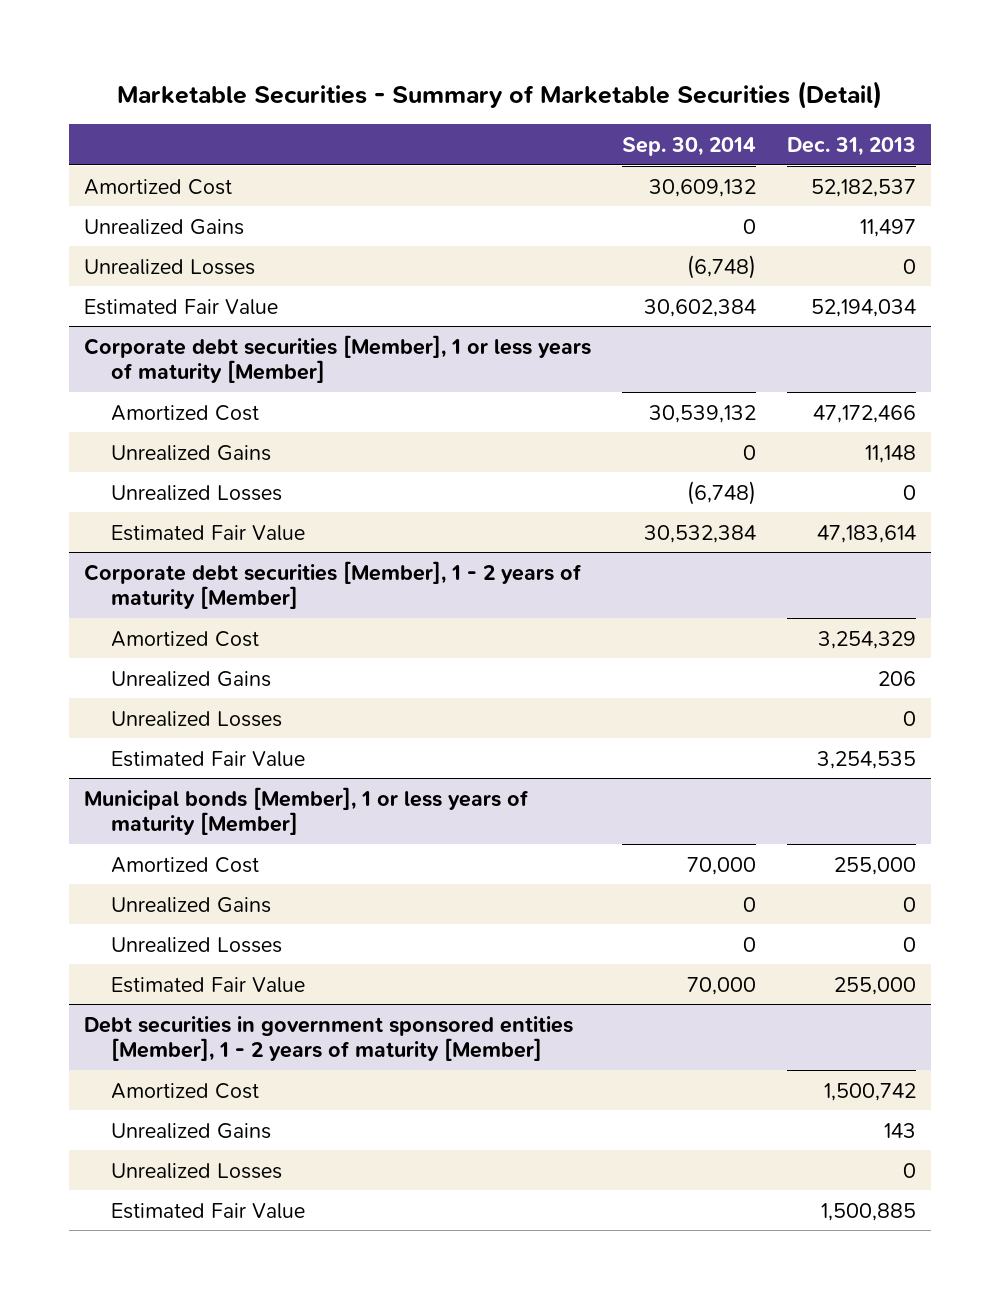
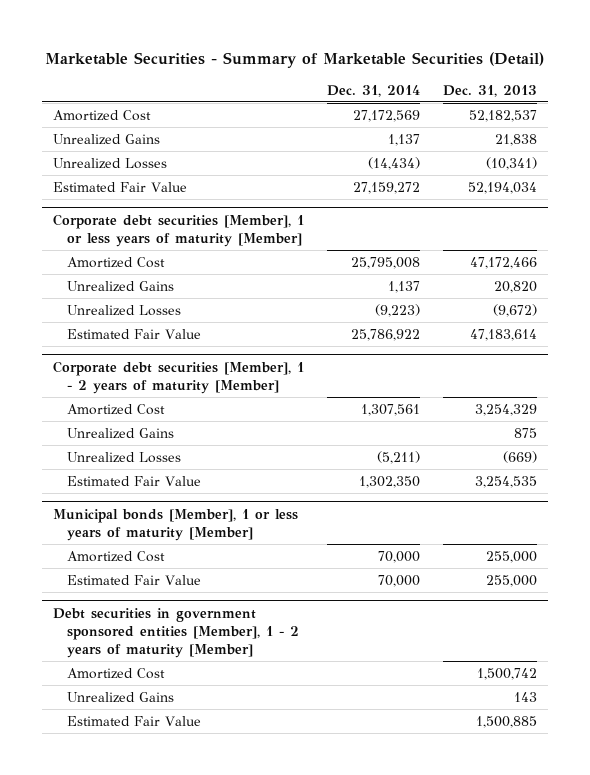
[622,136,757,156] Sep. 30, 2014 -> none
none -> [327,84,421,97] Dec. 31, 2014
[859,218,916,237] 11,497 -> [494,133,537,146] 21,838
[902,258,916,274] 0 -> [485,156,537,170] (10,341)
[864,444,916,463] 11,148 -> [493,280,537,293] 20,820
[902,484,916,500] 0 -> [492,303,537,317] (9,672)
[877,670,916,686] 206 -> [513,427,537,438] 875
[902,710,916,726] 0 -> [502,450,537,463] (669)
[110,896,271,913] Unrealized Gains -> none
[110,936,282,953] Unrealized Losses -> none
[110,1162,282,1179] Unrealized Losses -> none

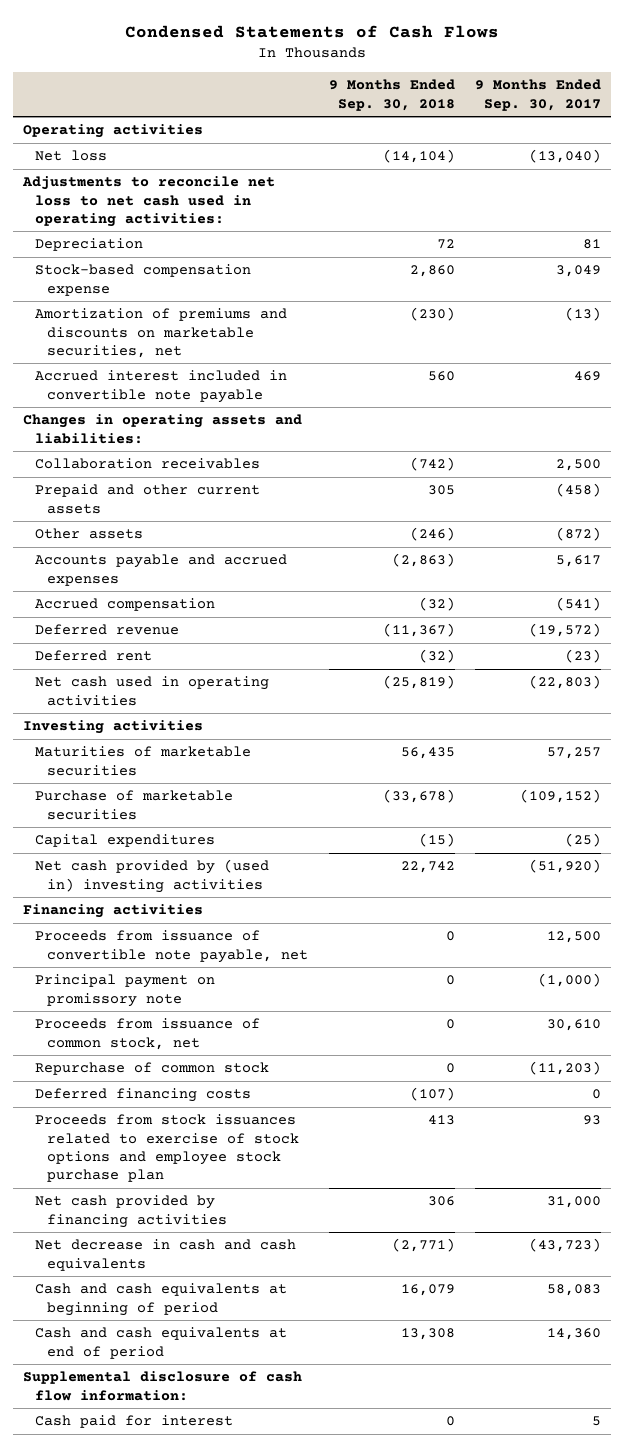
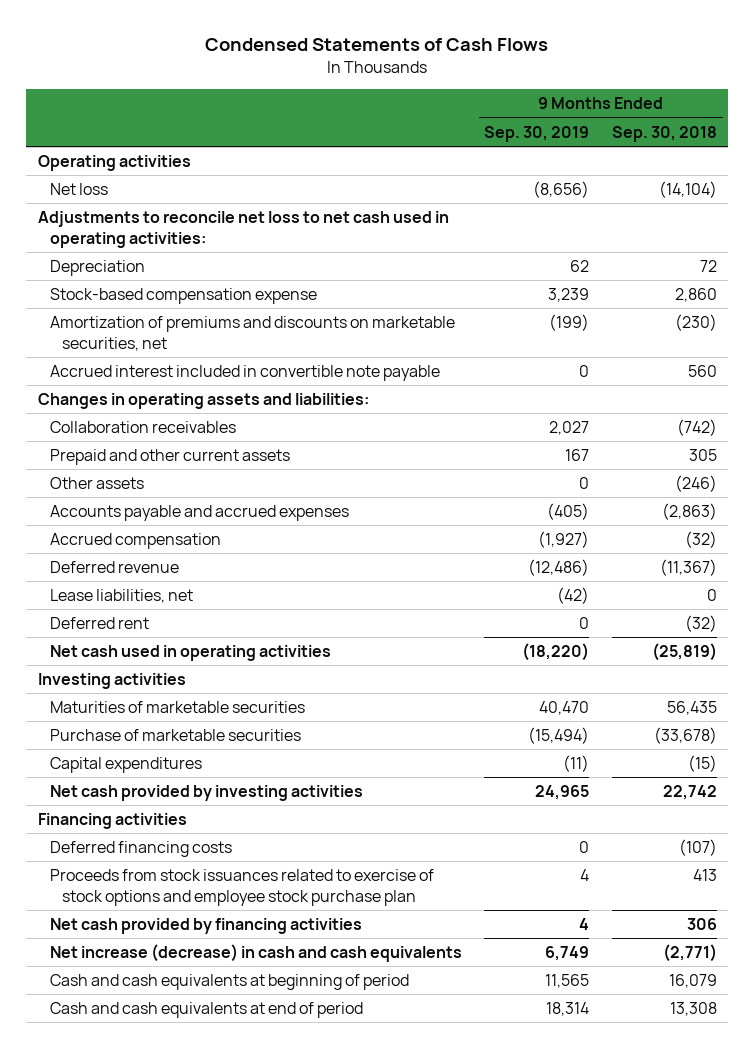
[474,79,601,111] 9 Months Ended Sep. 30, 2017 -> none
none -> [484,125,590,142] Sep. 30, 2019
none -> [49,589,193,604] Lease liabilities, net
[35,859,270,893] Net cash provided by (used in) investing activities -> [49,785,363,802] Net cash provided by investing activities
[35,930,309,963] Proceeds from issuance of convertible note payable, net -> none
[35,974,216,1007] Principal payment on promissory note -> none
[35,1018,261,1050] Proceeds from issuance of common stock, net -> none
[35,1062,270,1076] Repurchase of common stock -> none
[35,1239,297,1271] Net decrease in cash and cash equivalents -> [49,944,462,963] Net increase (decrease) in cash and cash equivalents
[23,1371,303,1401] Supplemental disclosure of cash flow information: -> none
[35,1415,234,1429] Cash paid for interest -> none

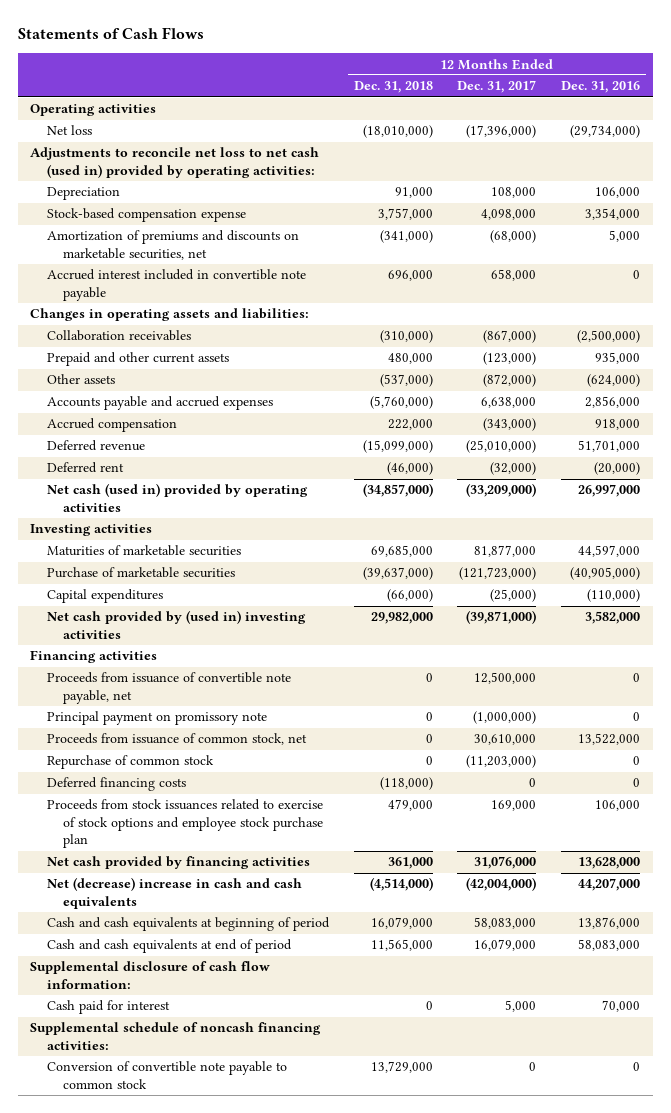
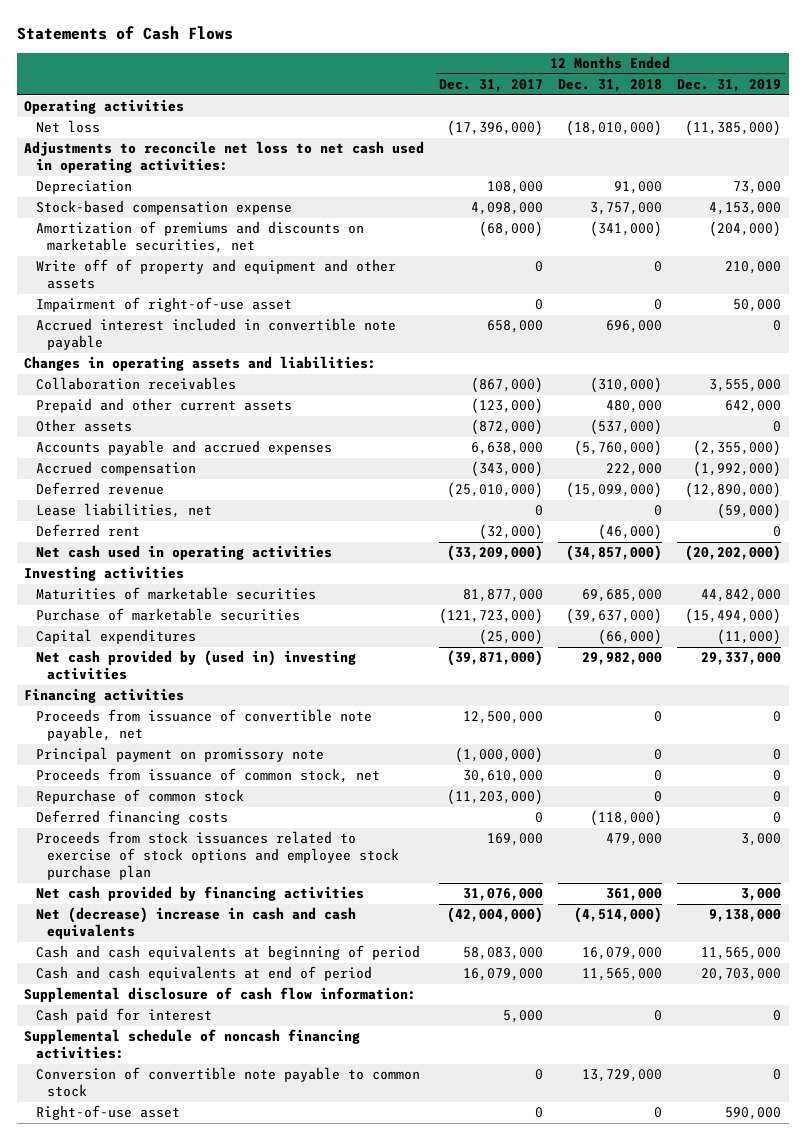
[561,81,641,94] Dec. 31, 2016 -> none
none -> [677,79,782,93] Dec. 31, 2019
[30,147,320,178] Adjustments to reconcile net loss to net cash (used in) provided by operating activities: -> [24,141,425,174] Adjustments to reconcile net loss to net cash used in operating activities:
none -> [35,259,396,290] Write off of property and equipment and other assets
none -> [35,297,292,313] Impairment of right-of-use asset
none -> [35,503,212,519] Lease liabilities, net
[46,483,308,512] Net cash (used in) provided by operating activities -> [35,545,332,561] Net cash used in operating activities
none -> [35,1105,180,1121] Right-of-use asset

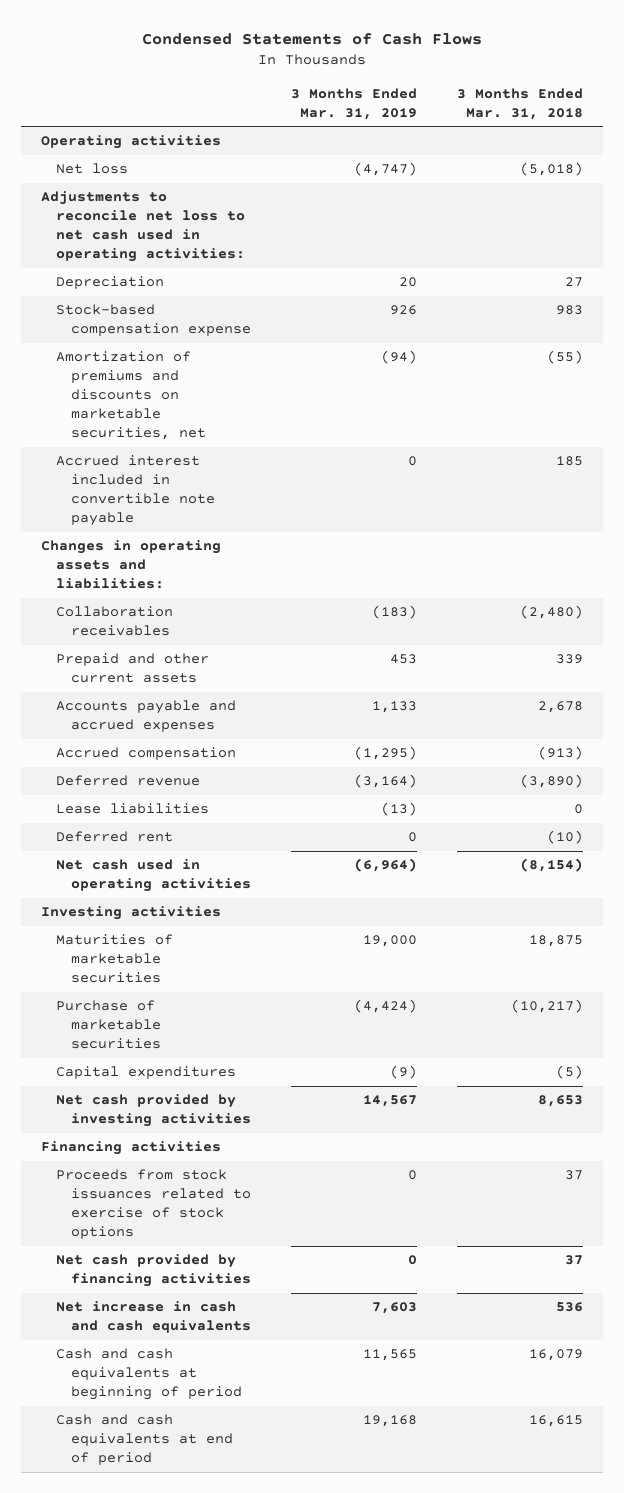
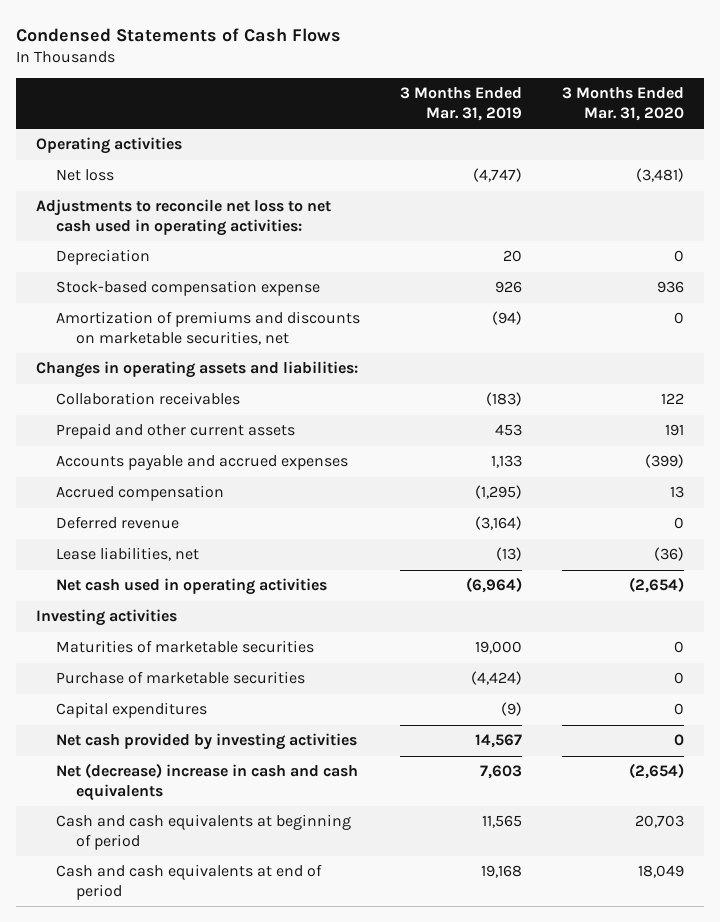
[456,87,583,120] 3 Months Ended Mar. 31, 2018 -> none
none -> [562,87,685,121] 3 Months Ended Mar. 31, 2020
[56,455,216,527] Accrued interest included in convertible note payable -> none
[56,831,174,843] Deferred rent -> none
[56,803,210,815] Lease liabilities -> [56,547,200,562] Lease liabilities, net
[41,1141,222,1156] Financing activities -> none
[56,1169,252,1240] Proceeds from stock issuances related to exercise of stock options -> none
[56,1254,252,1288] Net cash provided by financing activities -> none
[56,1301,252,1334] Net increase in cash and cash equivalents -> [56,763,359,801] Net (decrease) increase in cash and cash equivalents

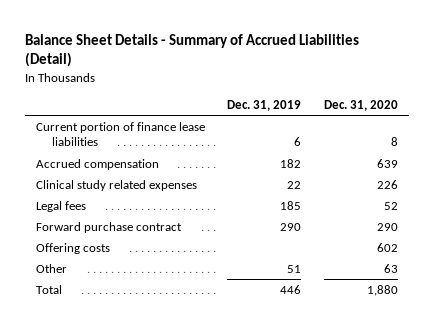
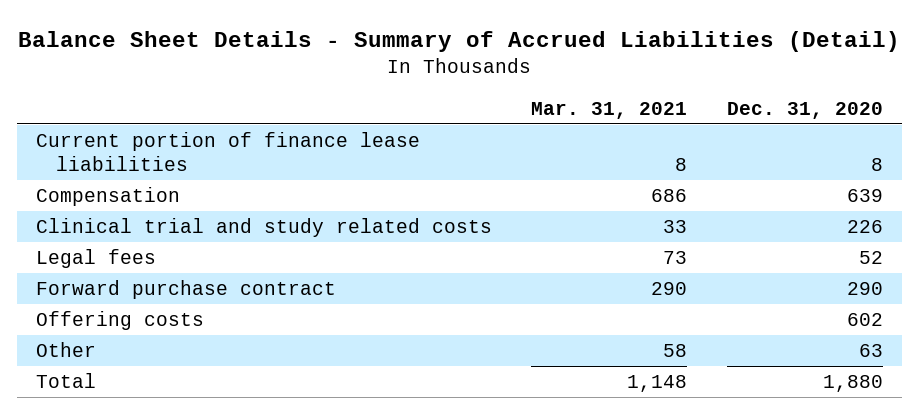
[227,99,302,111] Dec. 31, 2019 -> none
none -> [531,101,688,119] Mar. 31, 2021
[36,158,160,170] Accrued compensation -> [36,186,181,206] Compensation
[36,179,198,191] Clinical study related expenses -> [36,217,493,237] Clinical trial and study related costs

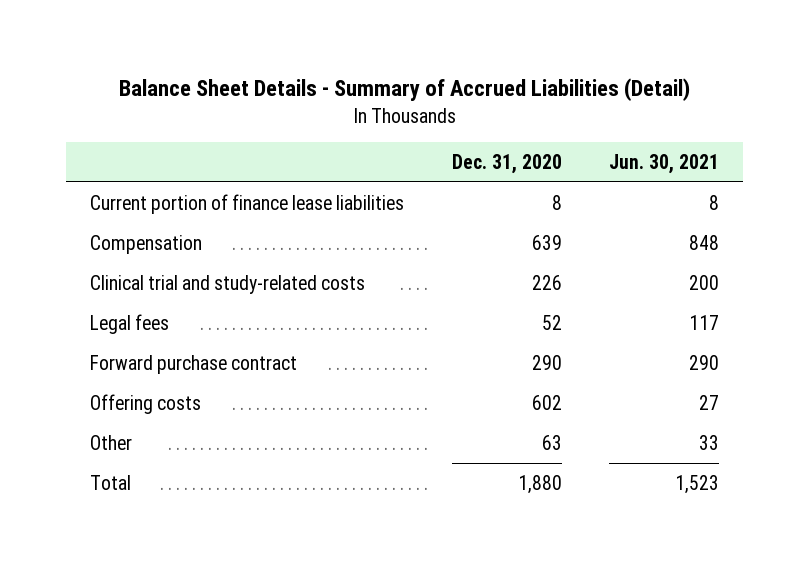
[531,101,688,119] Mar. 31, 2021 -> none
none -> [609,153,720,174] Jun. 30, 2021
[36,217,493,237] Clinical trial and study related costs -> [89,274,365,294] Clinical trial and study-related costs

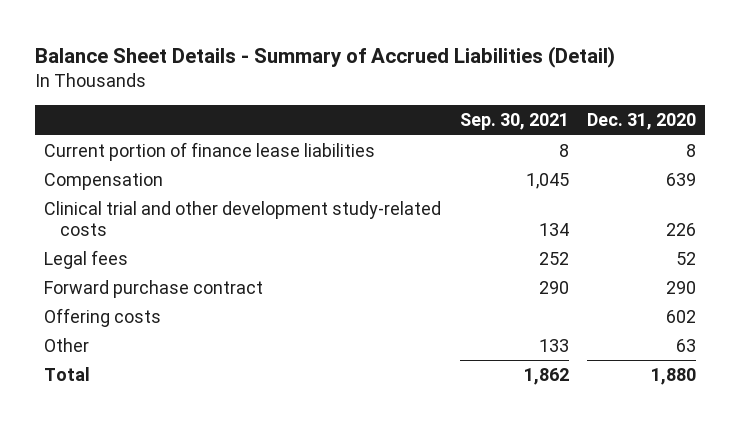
[609,153,720,174] Jun. 30, 2021 -> none
none -> [459,113,569,131] Sep. 30, 2021
[89,274,365,294] Clinical trial and study-related costs -> [44,200,442,236] Clinical trial and other development study-related costs

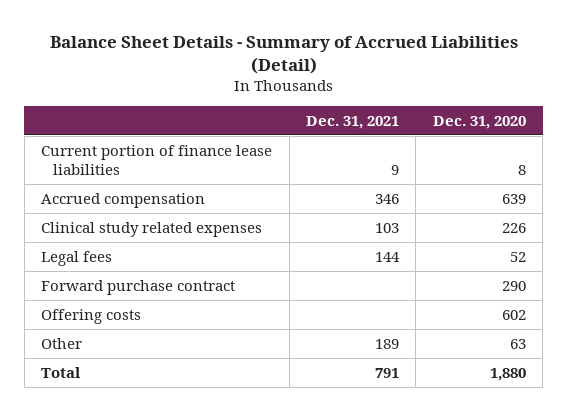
[459,113,569,131] Sep. 30, 2021 -> none
none -> [306,115,400,129] Dec. 31, 2021
[44,172,164,190] Compensation -> [41,192,206,208] Accrued compensation
[44,200,442,236] Clinical trial and other development study-related costs -> [41,221,263,237] Clinical study related expenses

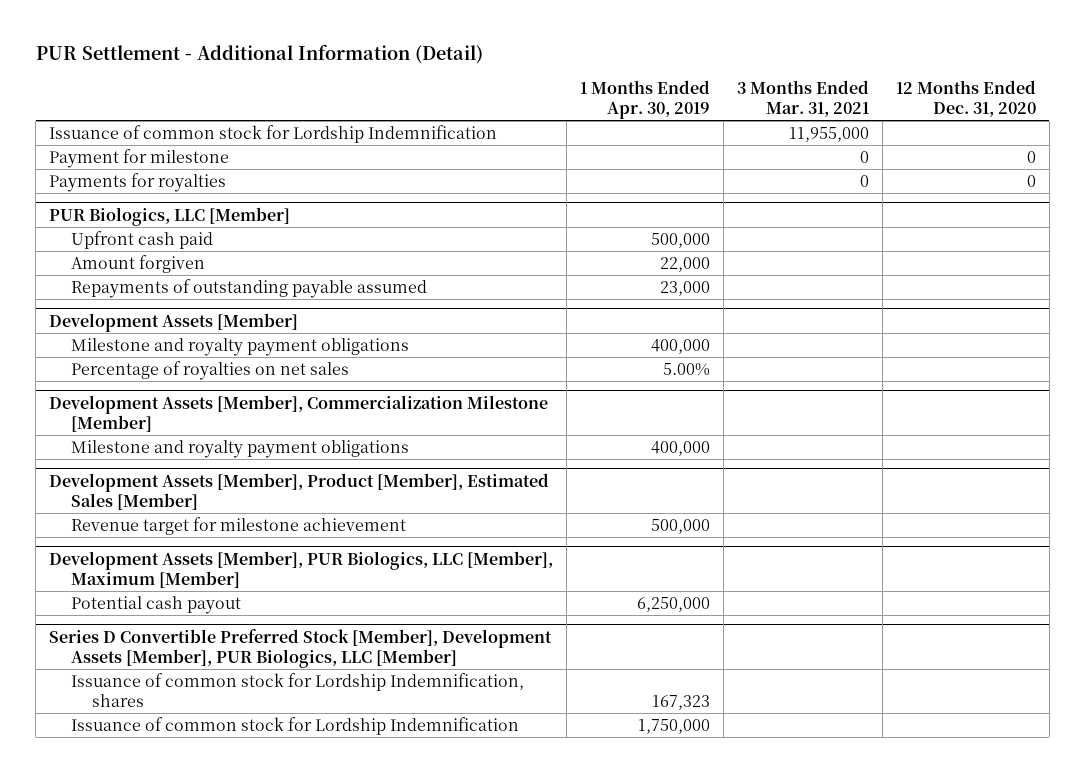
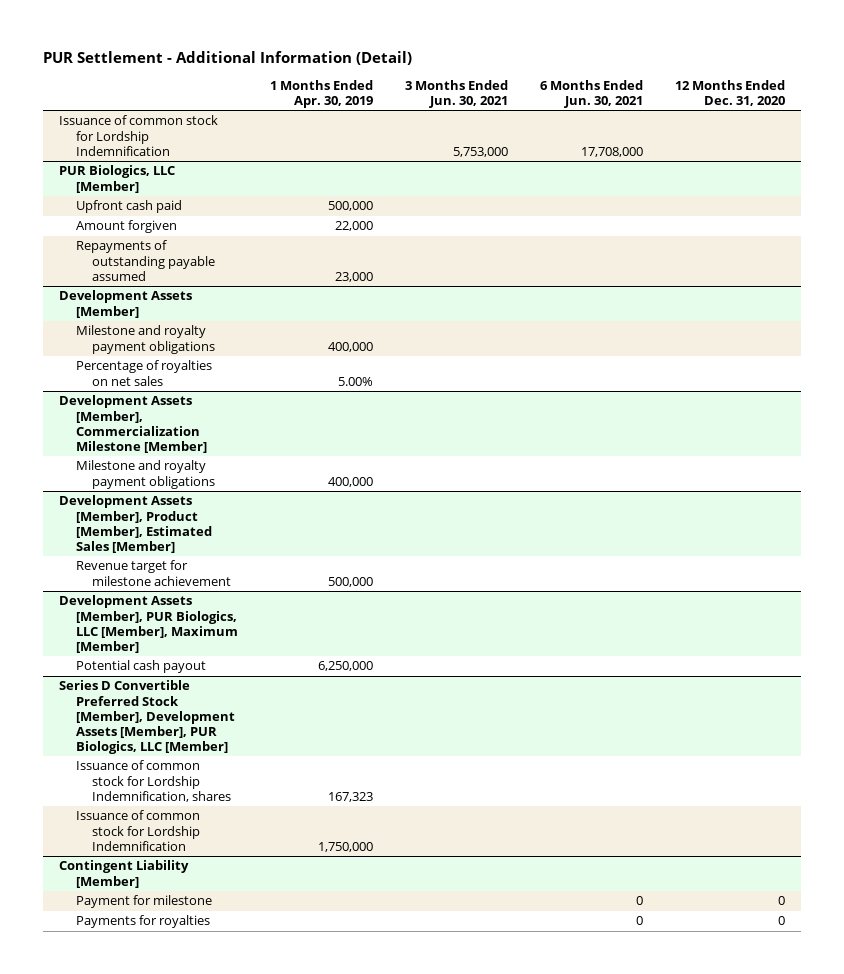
[737,80,870,117] 3 Months Ended Mar. 31, 2021 -> none
none -> [404,79,508,108] 3 Months Ended Jun. 30, 2021
none -> [539,79,643,108] 6 Months Ended Jun. 30, 2021
[49,148,230,168] Payment for milestone -> none
[49,172,227,192] Payments for royalties -> none
none -> [59,860,190,888] Contingent Liability [Member]
none -> [75,895,212,909] Payment for milestone
none -> [75,915,210,929] Payments for royalties

